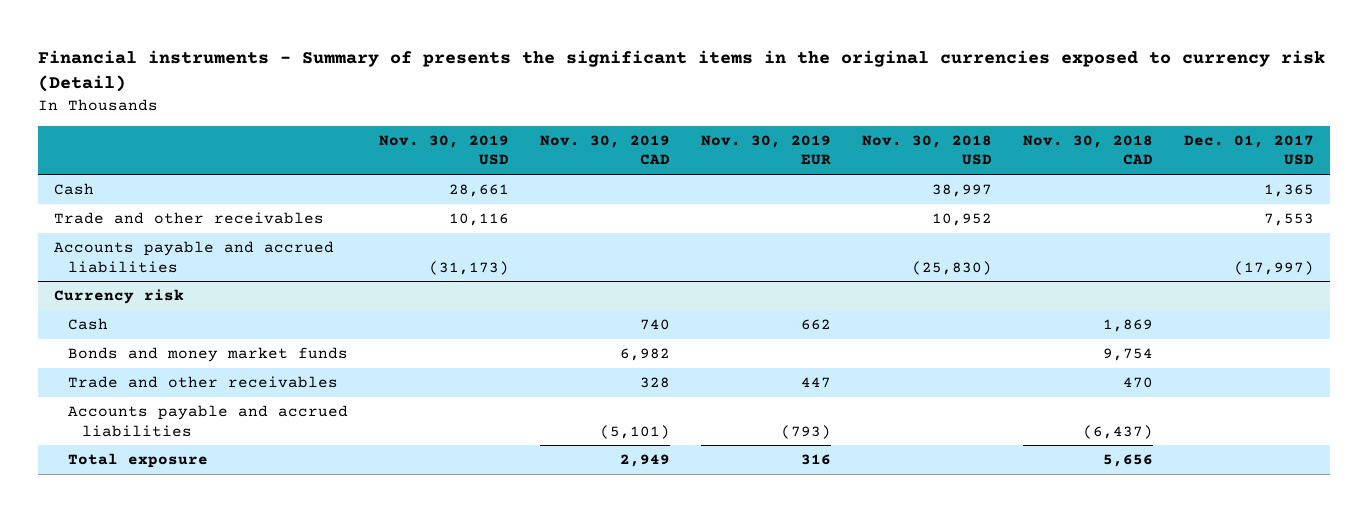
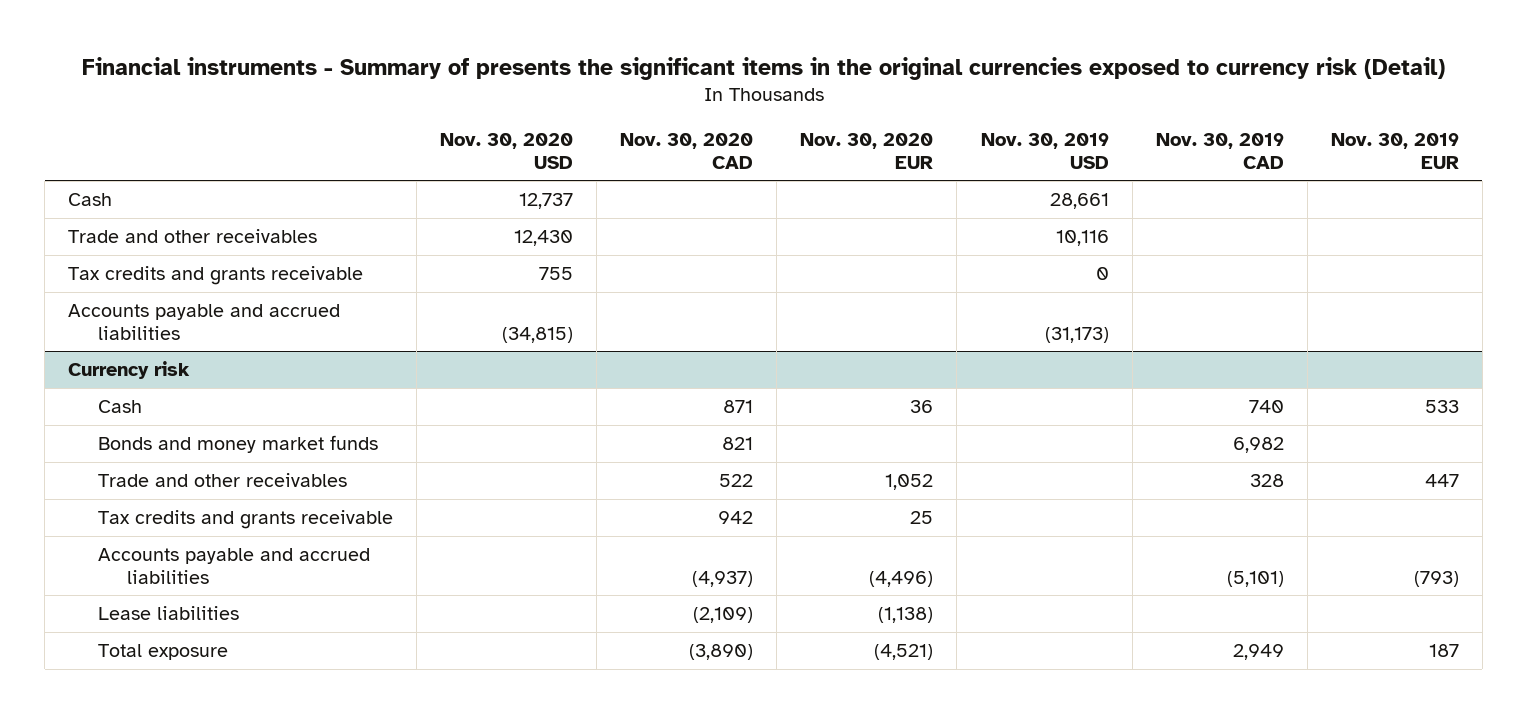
[862,134,993,166] Nov. 30, 2018 USD -> none
[1023,134,1154,166] Nov. 30, 2018 CAD -> none
[1184,134,1315,166] Dec. 01, 2017 USD -> none
none -> [439,132,573,169] Nov. 30, 2020 USD
none -> [620,132,754,169] Nov. 30, 2020 CAD
none -> [800,132,934,169] Nov. 30, 2020 EUR
none -> [68,265,364,285] Tax credits and grants receivable
[801,319,832,331] 662 -> [1424,399,1459,413] 533
none -> [97,509,393,529] Tax credits and grants receivable
none -> [97,605,239,620] Lease liabilities
[801,454,832,466] 316 -> [1428,643,1459,657] 187

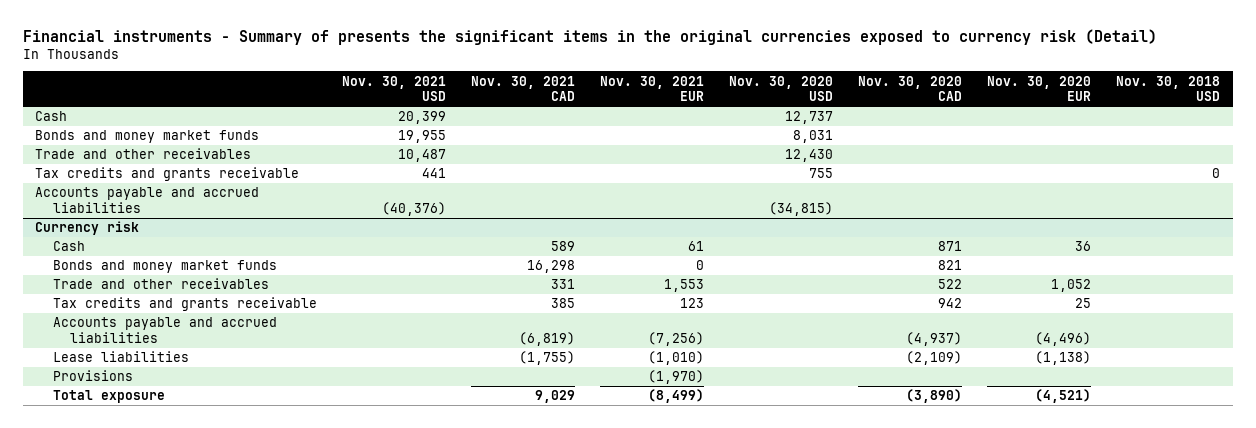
[980,132,1109,169] Nov. 30, 2019 USD -> none
[1155,132,1284,169] Nov. 30, 2019 CAD -> none
[1330,132,1459,169] Nov. 30, 2019 EUR -> none
none -> [341,75,446,102] Nov. 30, 2021 USD
none -> [470,75,575,102] Nov. 30, 2021 CAD
none -> [599,75,704,102] Nov. 30, 2021 EUR
none -> [1116,75,1221,102] Nov. 30, 2018 USD
none -> [35,130,260,144] Bonds and money market funds
none -> [52,370,133,382] Provisions

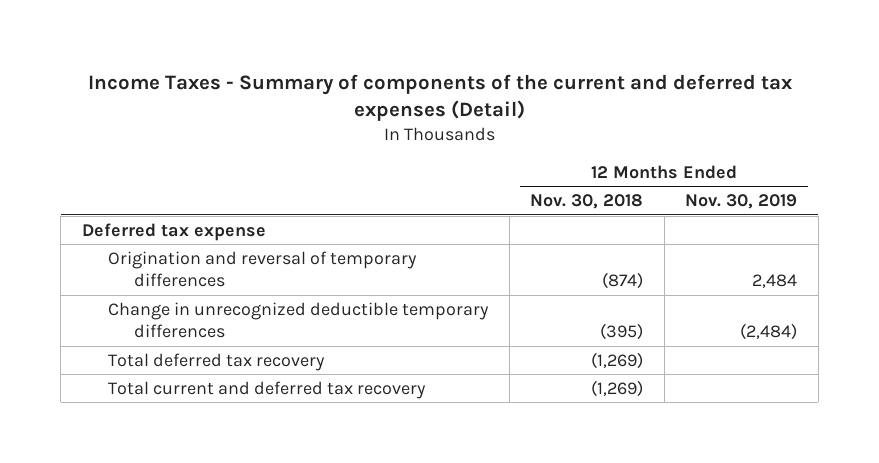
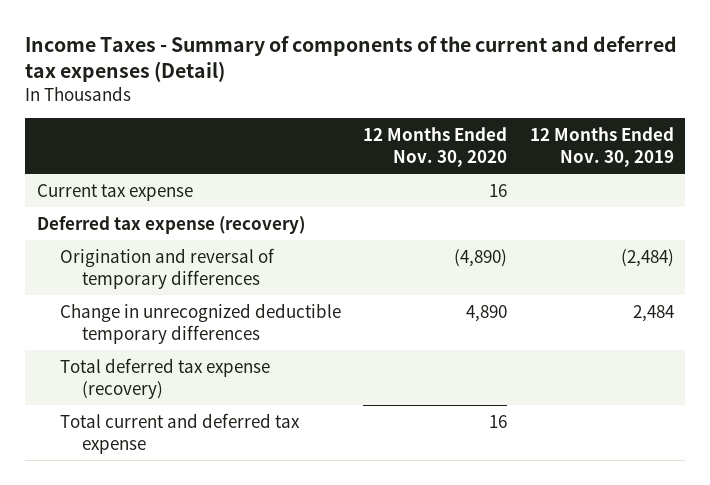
[530,194,644,210] Nov. 30, 2018 -> none
none -> [363,126,508,168] 12 Months Ended Nov. 30, 2020
none -> [36,183,193,201] Current tax expense
[81,222,266,241] Deferred tax expense -> [36,215,305,234] Deferred tax expense (recovery)
[752,274,798,289] 2,484 -> [620,248,674,267] (2,484)
[740,323,798,341] (2,484) -> [632,304,674,322] 2,484
[108,352,326,371] Total deferred tax recovery -> [59,357,270,399] Total deferred tax expense (recovery)
[108,380,427,399] Total current and deferred tax recovery -> [59,412,300,454] Total current and deferred tax expense

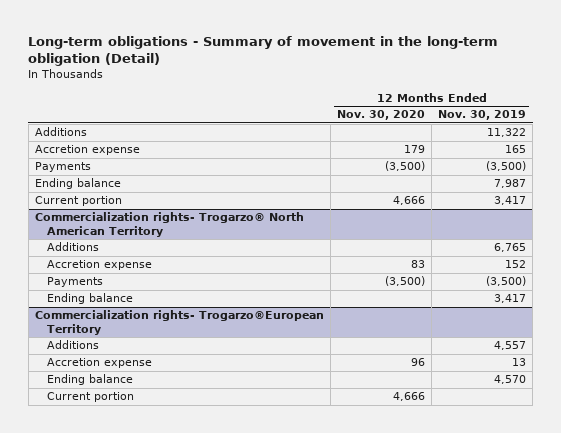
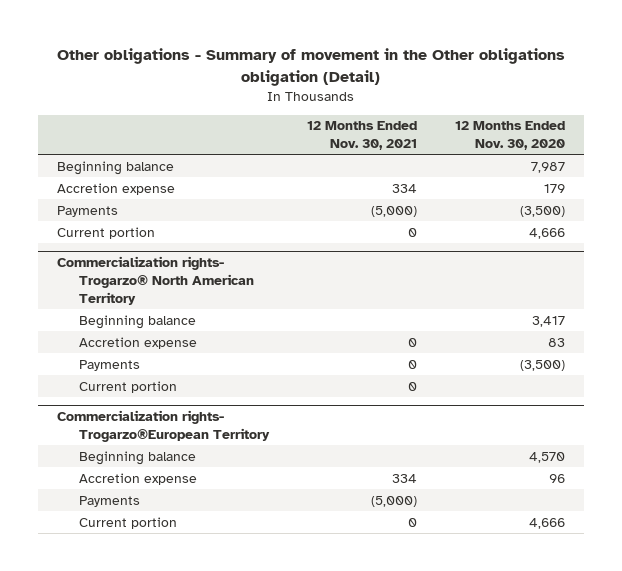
[28,35,499,67] Long-term obligations - Summary of movement in the long-term obligation (Detail) -> [57,47,566,86] Other obligations - Summary of movement in the Other obligations obligation (Detail)
[438,110,527,121] Nov. 30, 2019 -> none
none -> [306,121,417,150] 12 Months Ended Nov. 30, 2021
[35,127,88,137] Additions -> none
none -> [56,160,174,175] Beginning balance
[35,178,122,190] Ending balance -> none
[46,242,99,252] Additions -> none
none -> [78,314,196,329] Beginning balance
[46,293,133,305] Ending balance -> none
none -> [78,380,177,393] Current portion
[46,340,99,350] Additions -> none
none -> [78,450,196,465] Beginning balance
[46,374,133,386] Ending balance -> none
none -> [78,495,140,507] Payments

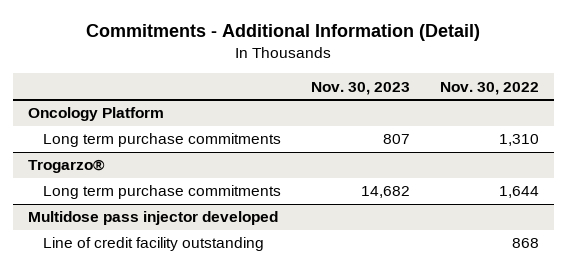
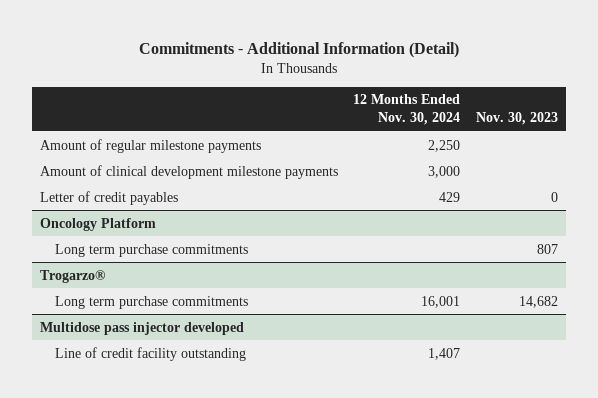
[439,81,539,95] Nov. 30, 2022 -> none
none -> [353,94,461,126] 12 Months Ended Nov. 30, 2024
none -> [39,138,261,153] Amount of regular milestone payments
none -> [39,164,338,179] Amount of clinical development milestone payments
none -> [39,190,178,205] Letter of credit payables

